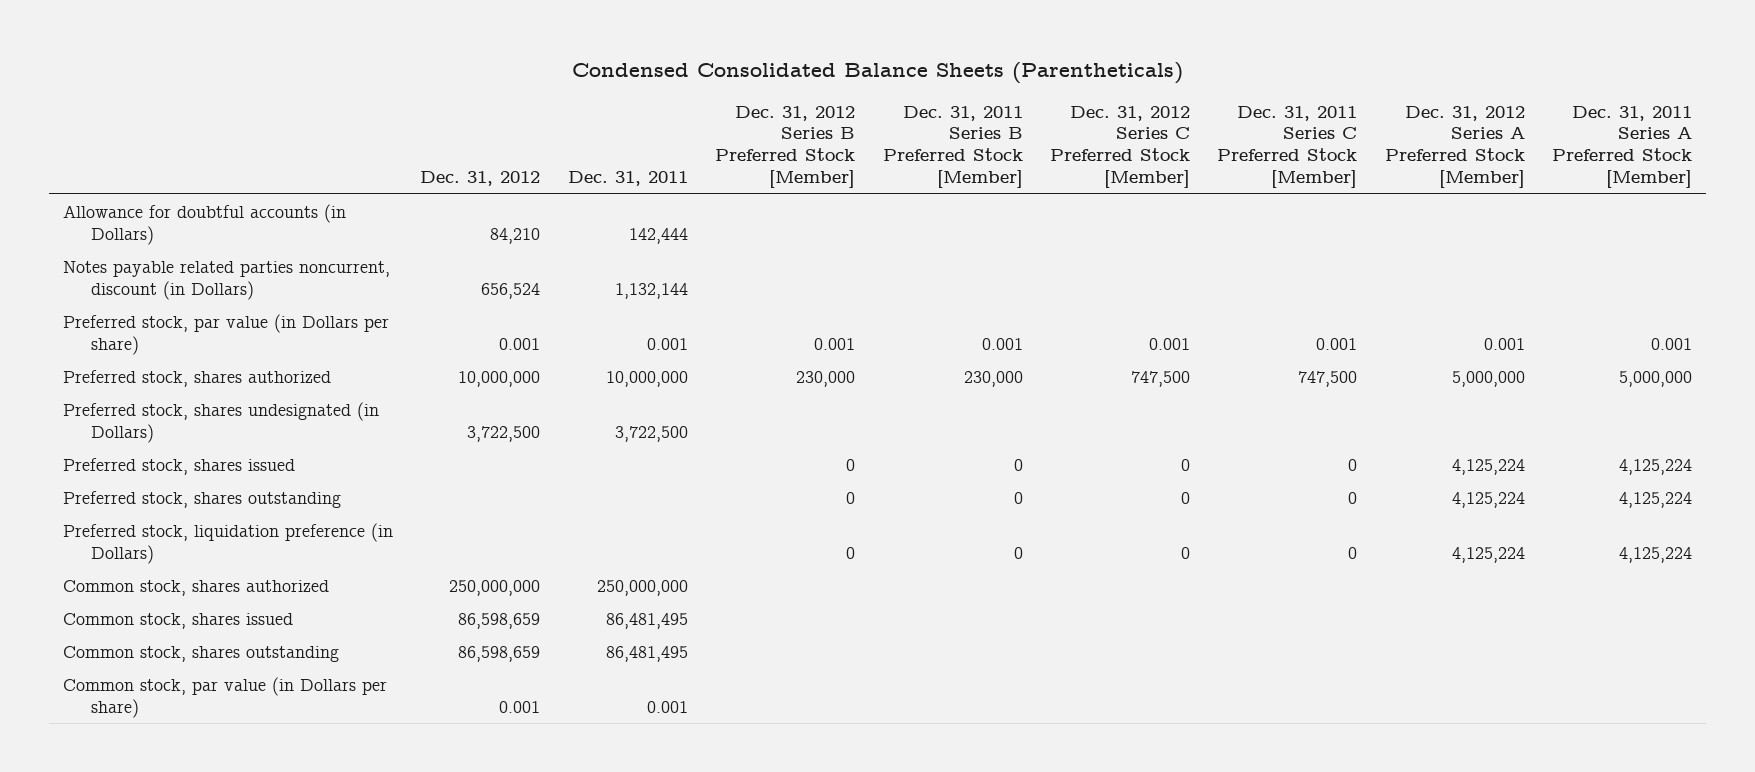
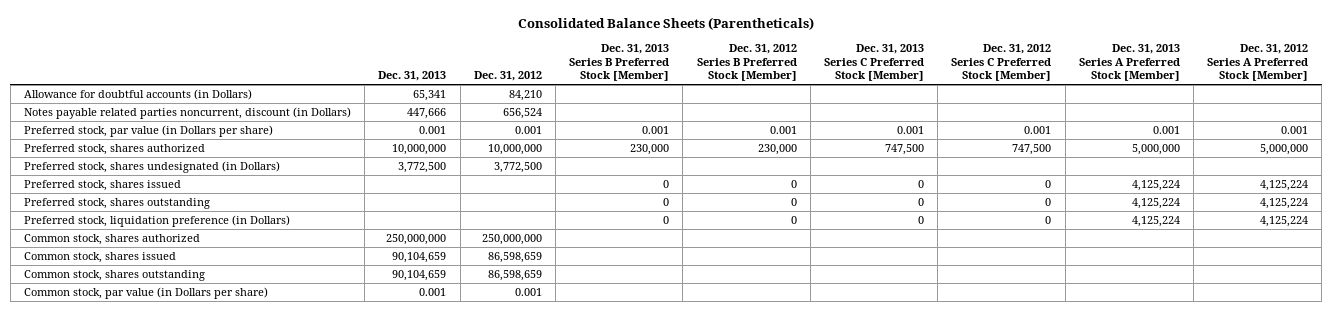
[571,61,1183,84] Condensed Consolidated Balance Sheets (Parentheticals) -> [518,16,815,30] Consolidated Balance Sheets (Parentheticals)
[567,171,688,187] Dec. 31, 2011 -> none
[882,105,1023,189] Dec. 31, 2011 Series B Preferred Stock [Member] -> none
[1217,105,1358,189] Dec. 31, 2011 Series C Preferred Stock [Member] -> none
[1552,105,1693,189] Dec. 31, 2011 Series A Preferred Stock [Member] -> none
none -> [378,71,447,82] Dec. 31, 2013
none -> [569,43,670,82] Dec. 31, 2013 Series B Preferred Stock [Member]
none -> [823,43,924,82] Dec. 31, 2013 Series C Preferred Stock [Member]
none -> [1078,43,1180,82] Dec. 31, 2013 Series A Preferred Stock [Member]
[467,425,541,442] 3,722,500 -> [493,161,542,173] 3,772,500

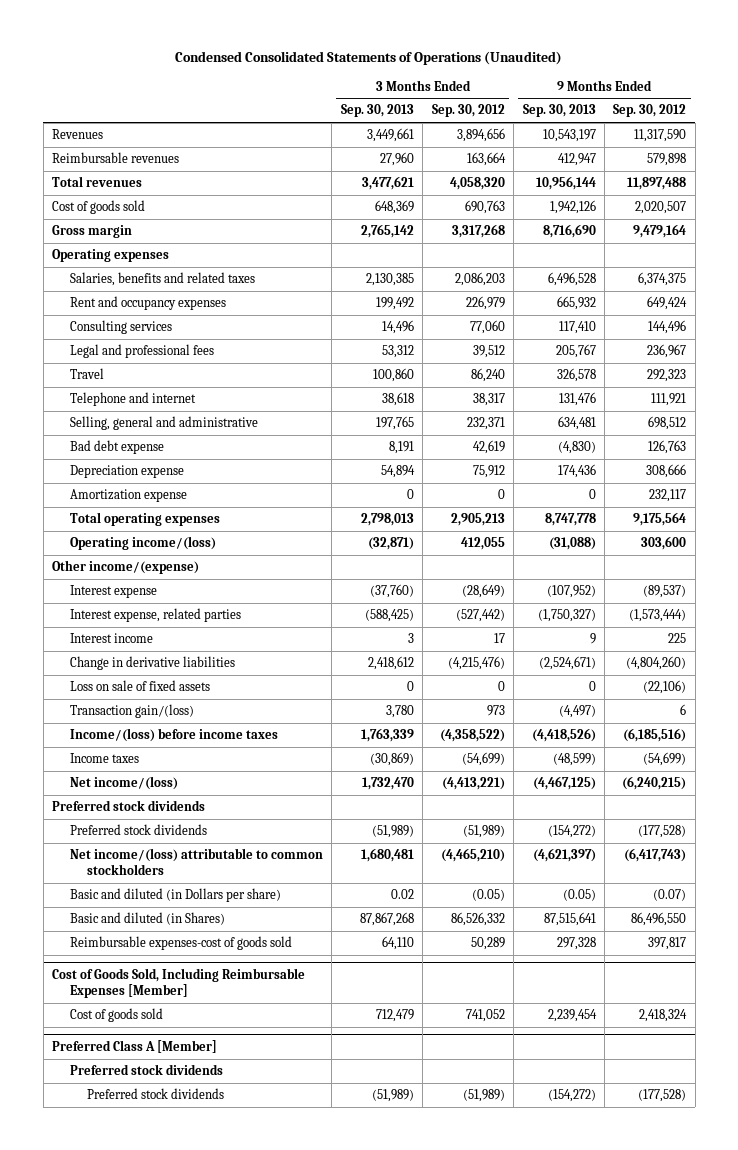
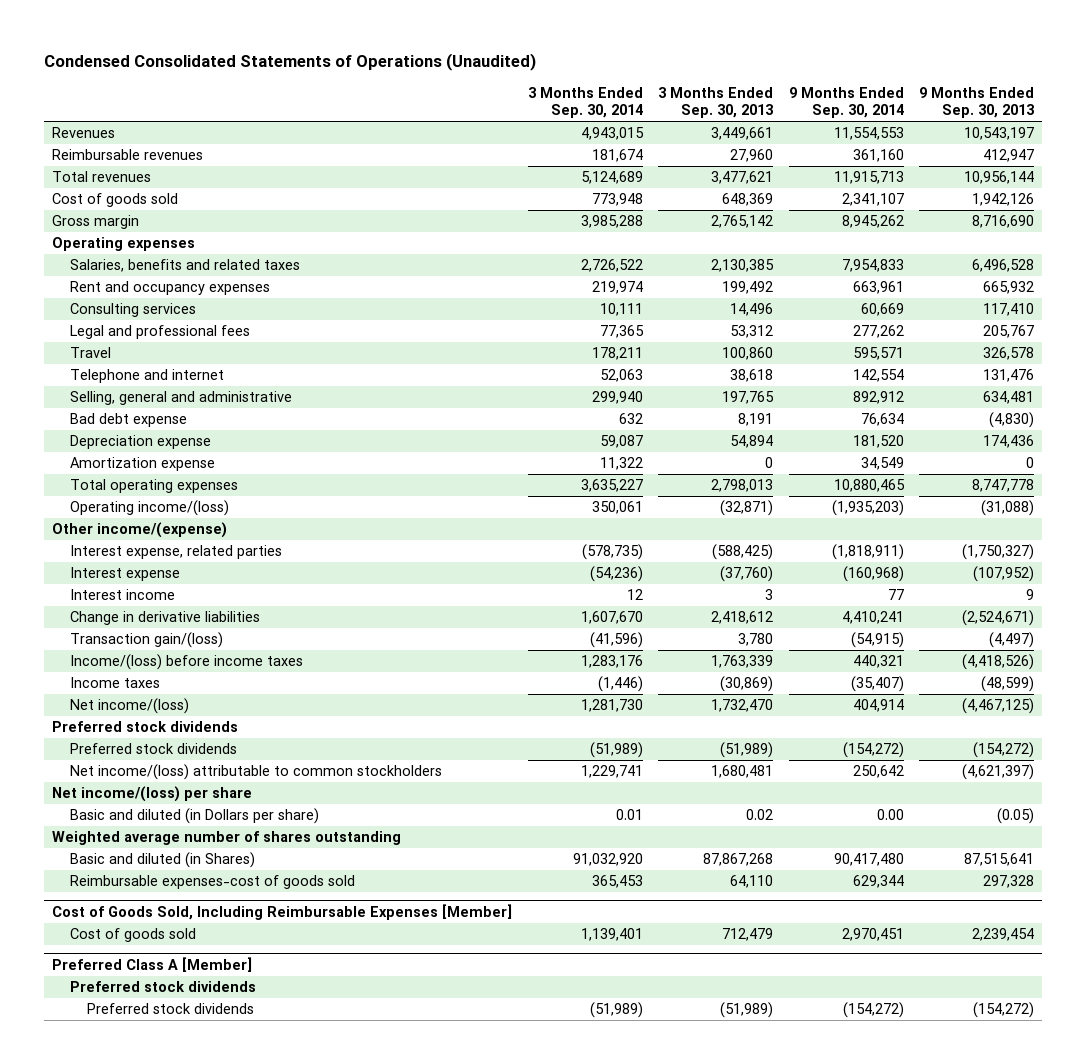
[431,104,505,118] Sep. 30, 2012 -> none
[613,104,687,118] Sep. 30, 2012 -> none
none -> [527,86,643,119] 3 Months Ended Sep. 30, 2014
none -> [788,86,904,119] 9 Months Ended Sep. 30, 2014
[69,585,157,599] Interest expense -> [69,567,180,582] Interest expense
[69,680,210,692] Loss on sale of fixed assets -> none
none -> [52,786,253,803] Net income/(loss) per share
none -> [52,831,402,846] Weighted average number of shares outstanding

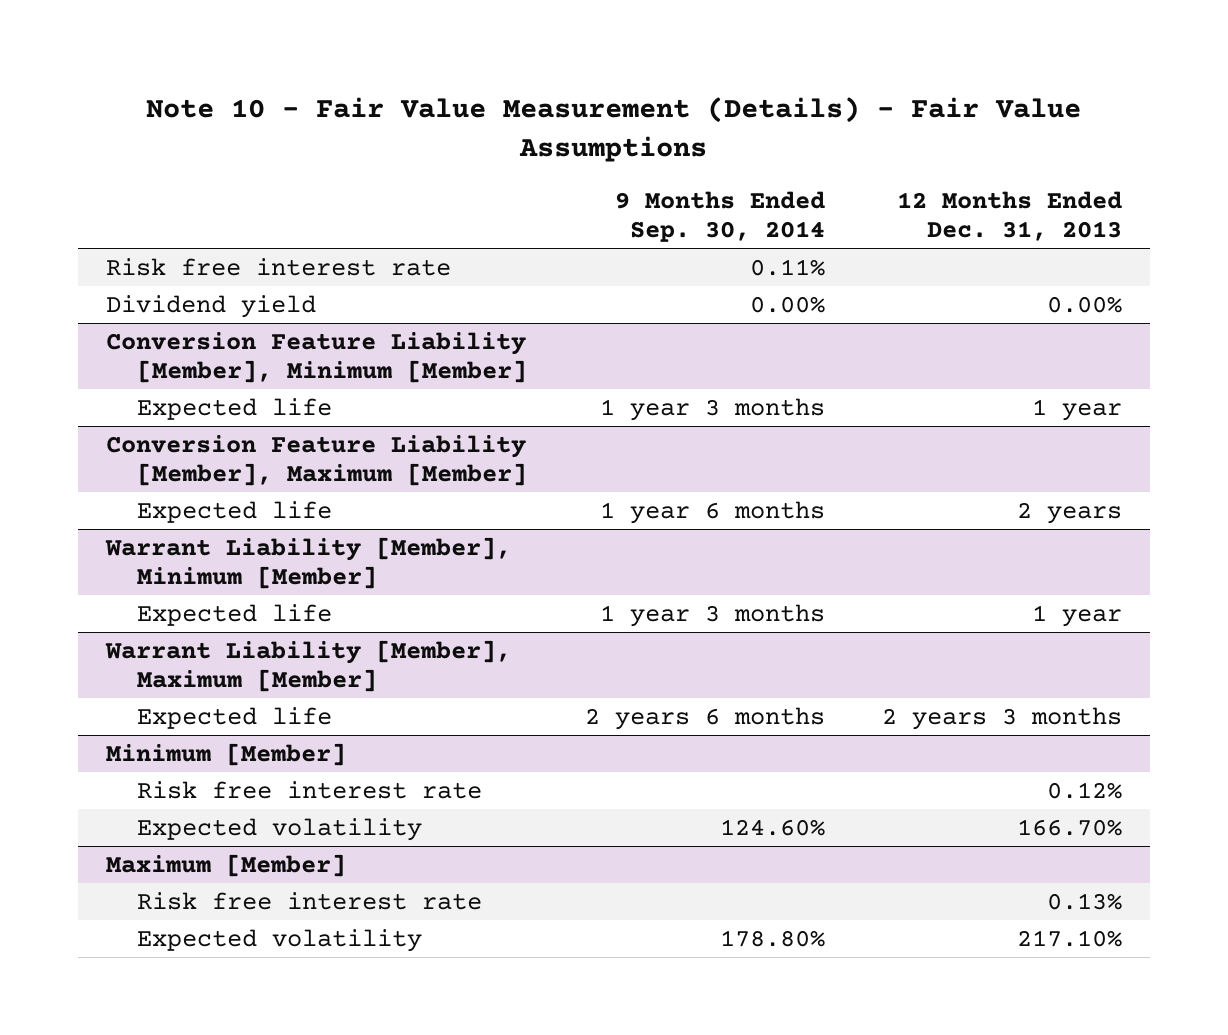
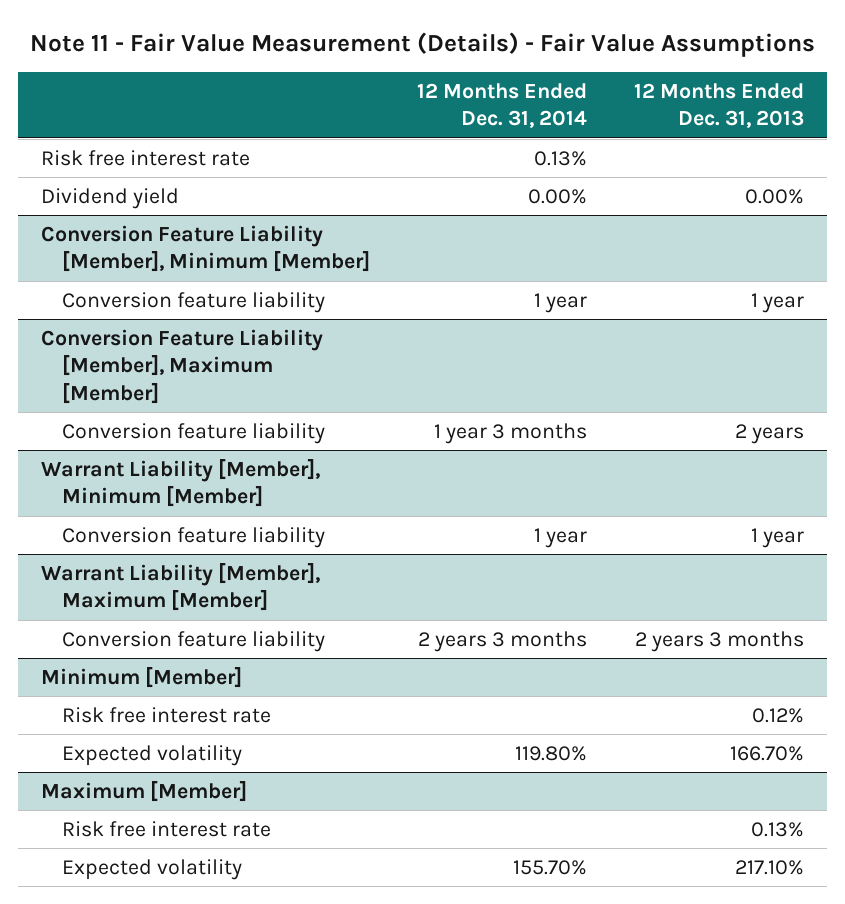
[145,97,1081,163] Note 10 - Fair Value Measurement (Details) - Fair Value Assumptions -> [29,31,815,57] Note 11 - Fair Value Measurement (Details) - Fair Value Assumptions
[614,190,825,242] 9 Months Ended Sep. 30, 2014 -> none
none -> [416,82,587,129] 12 Months Ended Dec. 31, 2014
[137,397,333,420] Expected life -> [61,291,325,313] Conversion feature liability
[137,500,333,523] Expected life -> [61,422,325,444] Conversion feature liability
[137,603,333,626] Expected life -> [61,526,325,548] Conversion feature liability
[137,706,333,729] Expected life -> [61,630,325,652] Conversion feature liability

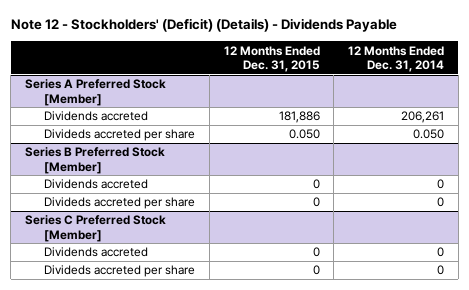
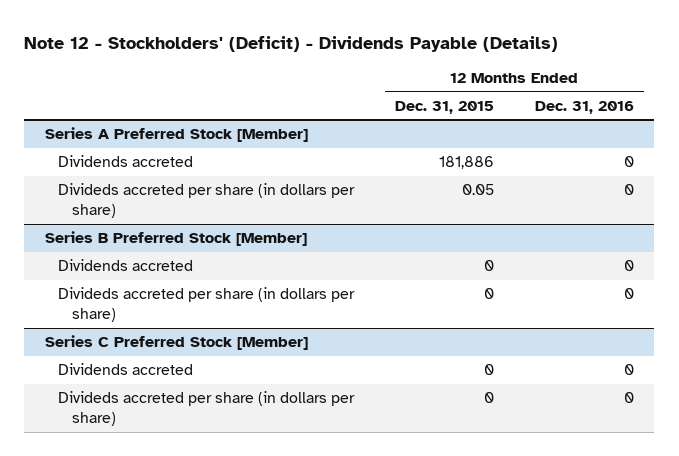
[10,18,397,33] Note 12 - Stockholders' (Deficit) (Details) - Dividends Payable -> [24,35,559,52] Note 12 - Stockholders' (Deficit) - Dividends Payable (Details)
[348,45,445,72] 12 Months Ended Dec. 31, 2014 -> none
none -> [534,100,634,114] Dec. 31, 2016
[44,129,196,142] Divideds accreted per share -> [58,183,356,219] Divideds accreted per share (in dollars per share)
[288,129,320,140] 0.050 -> [462,184,495,196] 0.05
[44,197,196,210] Divideds accreted per share -> [58,287,356,323] Divideds accreted per share (in dollars per share)
[44,265,196,278] Divideds accreted per share -> [58,391,356,427] Divideds accreted per share (in dollars per share)

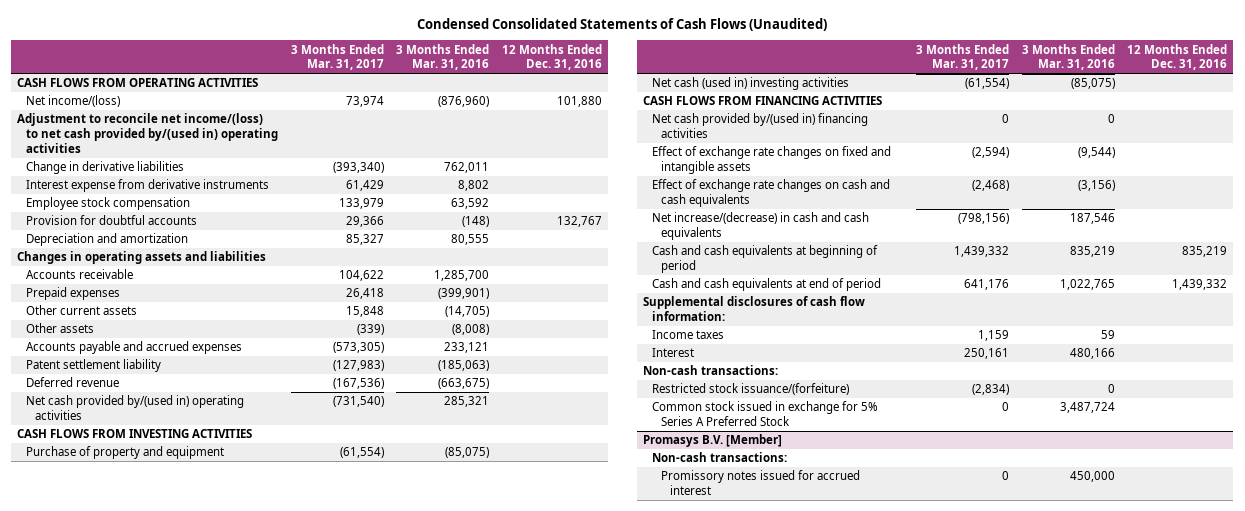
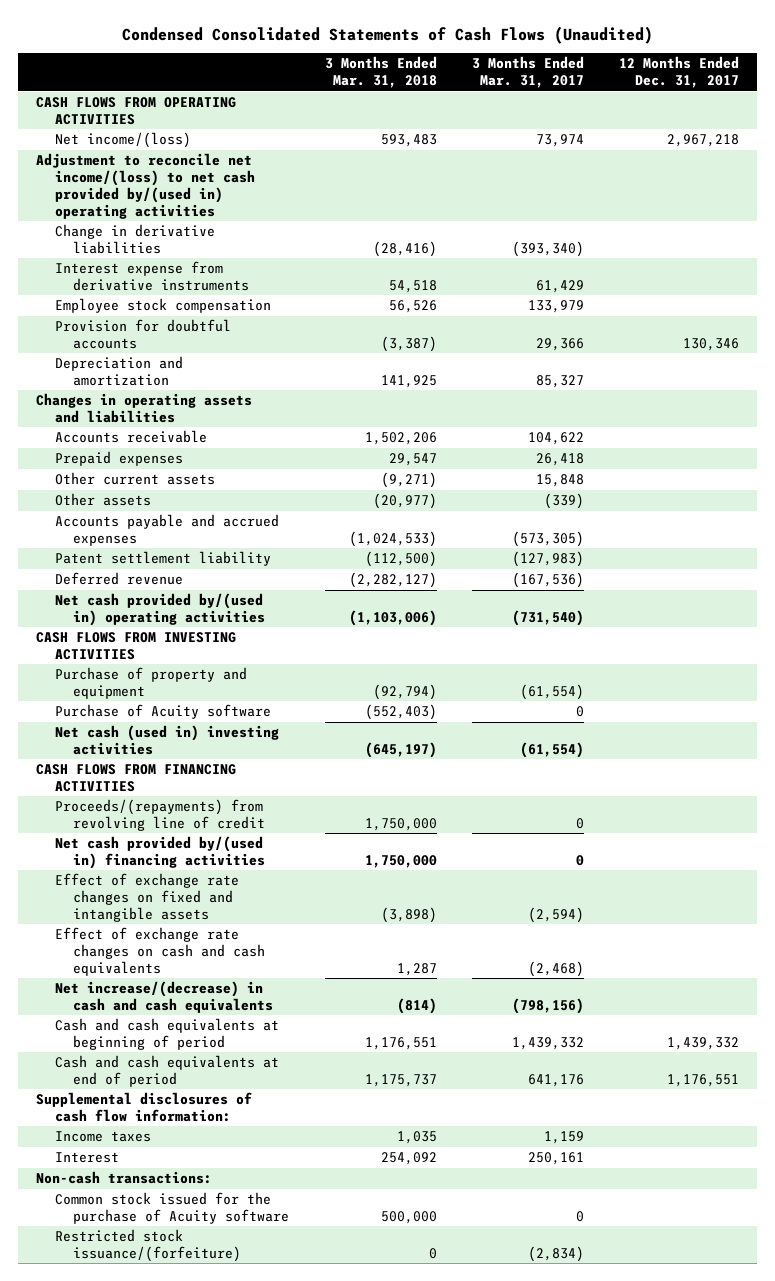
[396,43,490,71] 3 Months Ended Mar. 31, 2016 -> none
[501,43,602,71] 12 Months Ended Dec. 31, 2016 -> none
none -> [324,56,437,89] 3 Months Ended Mar. 31, 2018
none -> [619,56,740,89] 12 Months Ended Dec. 31, 2017
none -> [54,704,271,720] Purchase of Acuity software
none -> [54,799,266,831] Proceeds/(repayments) from revolving line of credit
none -> [54,1192,290,1224] Common stock issued for the purchase of Acuity software
[651,401,878,427] Common stock issued in exchange for 5% Series A Preferred Stock -> none
[642,434,782,448] Promasys B.V. [Member] -> none
[651,452,787,463] Non-cash transactions: -> none
[660,470,860,496] Promissory notes issued for accrued interest -> none

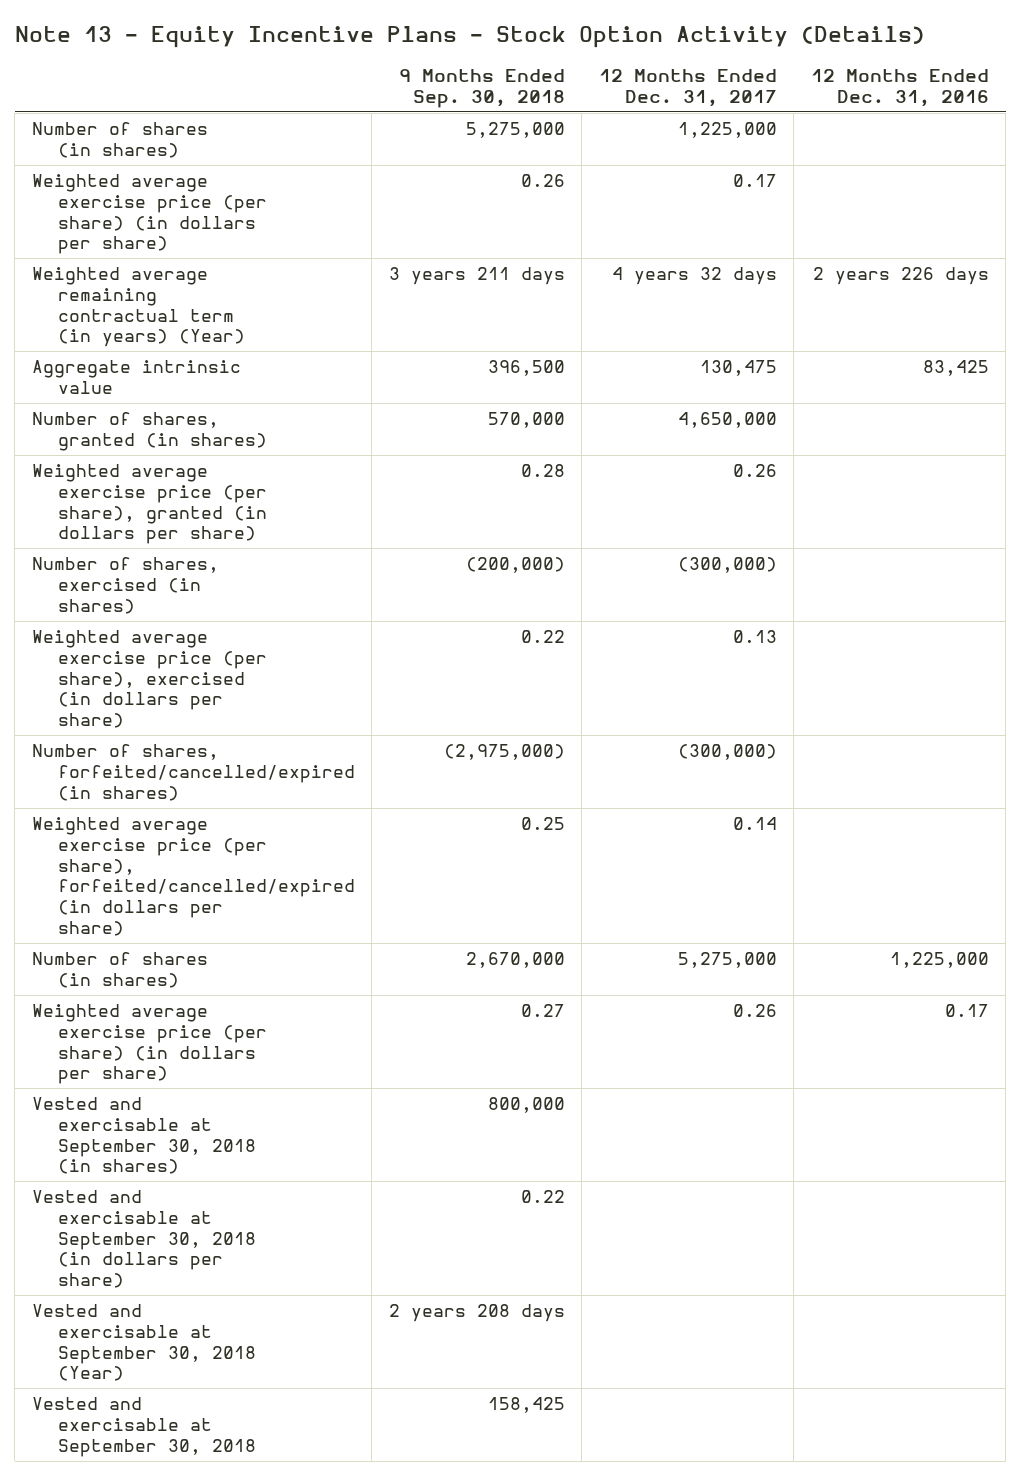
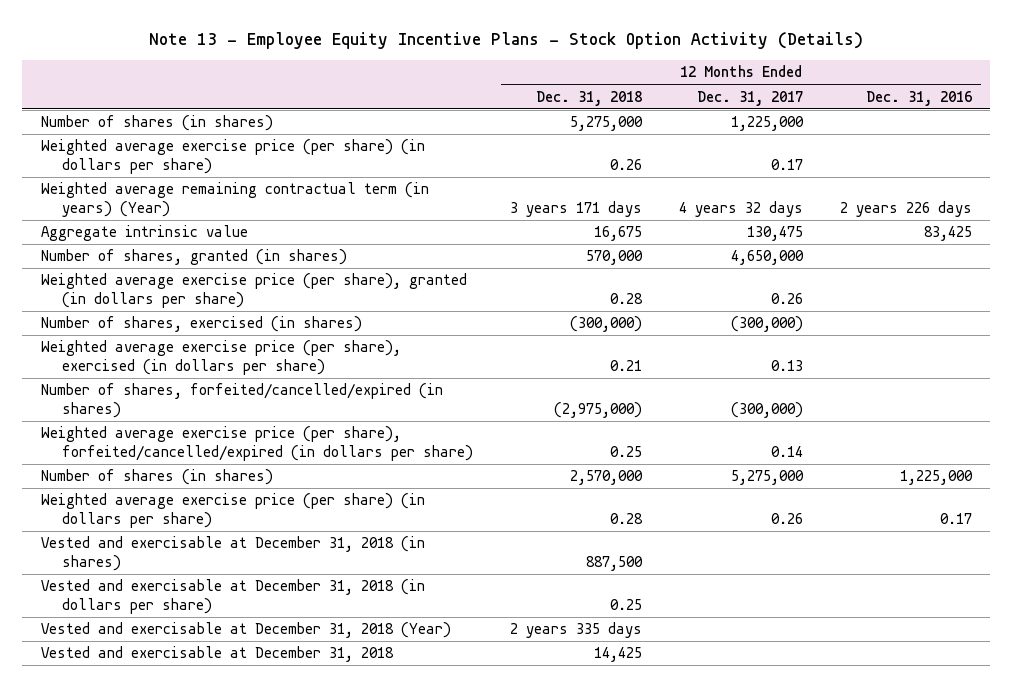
[14,26,925,49] Note 13 - Equity Incentive Plans - Stock Option Activity (Details) -> [149,32,864,50] Note 13 - Employee Equity Incentive Plans - Stock Option Activity (Details)
[398,69,565,108] 9 Months Ended Sep. 30, 2018 -> none
none -> [536,90,643,106] Dec. 31, 2018
[31,1097,256,1175] Vested and exercisable at September 30, 2018 (in shares) -> [40,536,425,572] Vested and exercisable at December 31, 2018 (in shares)
[31,1190,256,1289] Vested and exercisable at September 30, 2018 (in dollars per share) -> [40,579,425,615] Vested and exercisable at December 31, 2018 (in dollars per share)
[31,1304,256,1382] Vested and exercisable at September 30, 2018 (Year) -> [40,622,451,639] Vested and exercisable at December 31, 2018 (Year)
[31,1397,256,1457] Vested and exercisable at September 30, 2018 -> [40,646,394,663] Vested and exercisable at December 31, 2018

